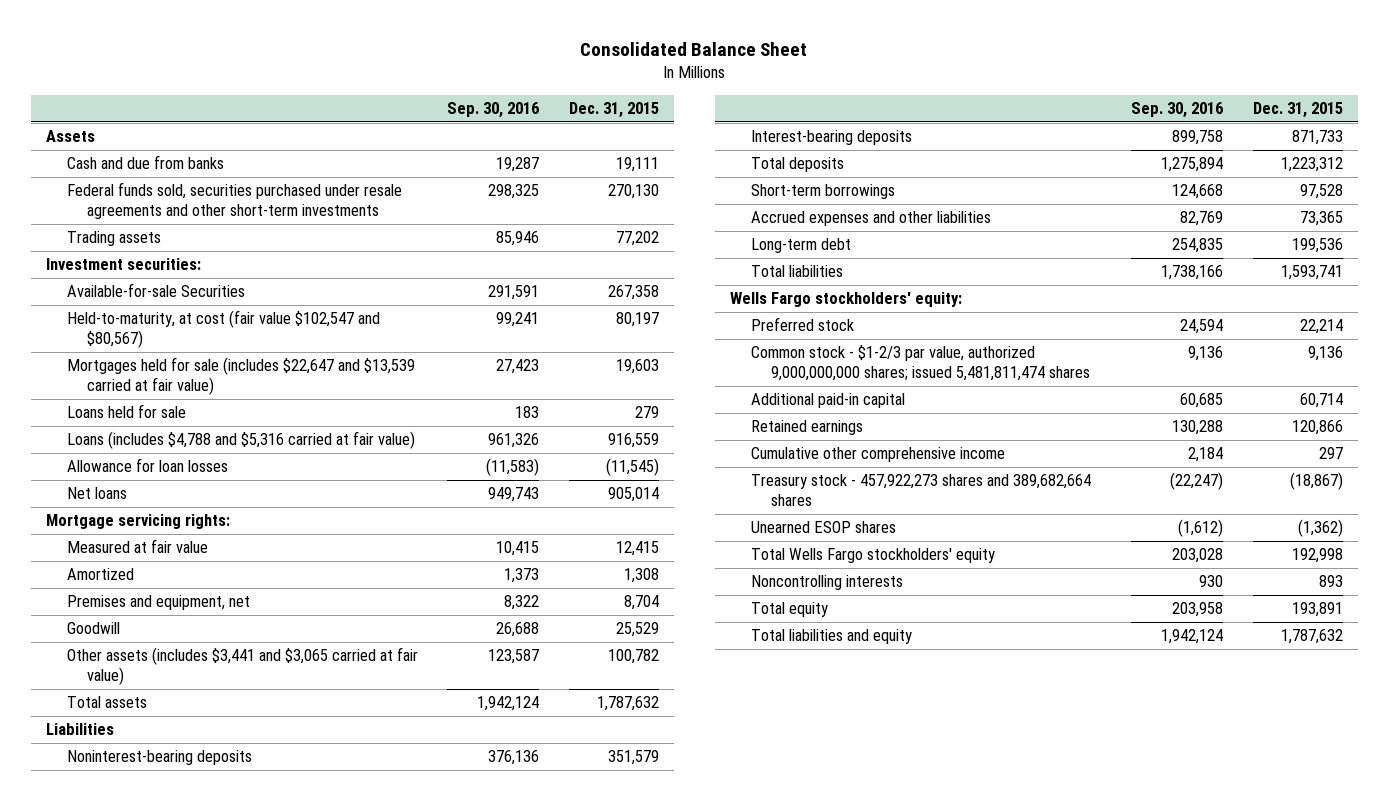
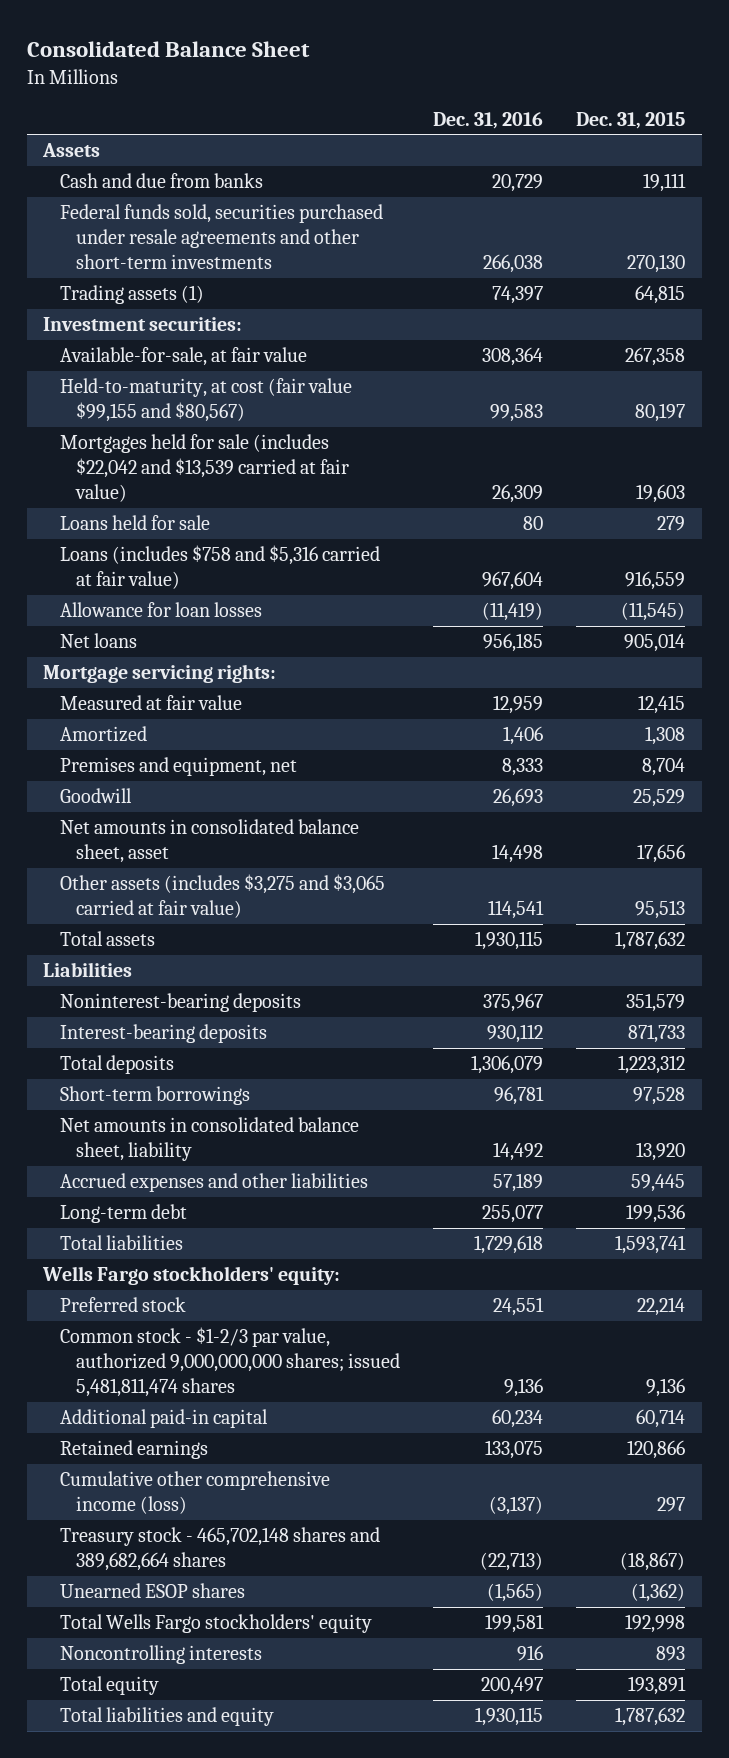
[447,101,540,118] Sep. 30, 2016 -> none
none -> [433,111,544,129] Dec. 31, 2016
[66,231,161,247] Trading assets -> [59,285,204,305] Trading assets (1)
[616,231,660,247] 77,202 -> [635,285,686,305] 64,815
[66,283,245,298] Available-for-sale Securities -> [59,347,307,367] Available-for-sale, at fair value
[66,310,380,349] Held-to-maturity, at cost (fair value $102,547 and $80,567) -> [59,378,352,422] Held-to-maturity, at cost (fair value $99,155 and $80,567)
[66,357,415,396] Mortgages held for sale (includes $22,647 and $13,539 carried at fair value) -> [59,434,349,502] Mortgages held for sale (includes $22,042 and $13,539 carried at fair value)
[66,431,415,450] Loans (includes $4,788 and $5,316 carried at fair value) -> [59,545,380,589] Loans (includes $758 and $5,316 carried at fair value)
none -> [59,819,359,863] Net amounts in consolidated balance sheet, asset
[66,647,418,686] Other assets (includes $3,441 and $3,065 carried at fair value) -> [59,874,385,918] Other assets (includes $3,275 and $3,065 carried at fair value)
[608,649,660,665] 100,782 -> [635,899,686,919] 95,513
none -> [59,1117,359,1161] Net amounts in consolidated balance sheet, liability
[1300,211,1344,227] 73,365 -> [631,1174,686,1193] 59,445
[750,447,1005,463] Cumulative other comprehensive income -> [59,1471,330,1514] Cumulative other comprehensive income (loss)
[750,474,1091,507] Treasury stock - 457,922,273 shares and 389,682,664 shares -> [59,1527,380,1571] Treasury stock - 465,702,148 shares and 389,682,664 shares

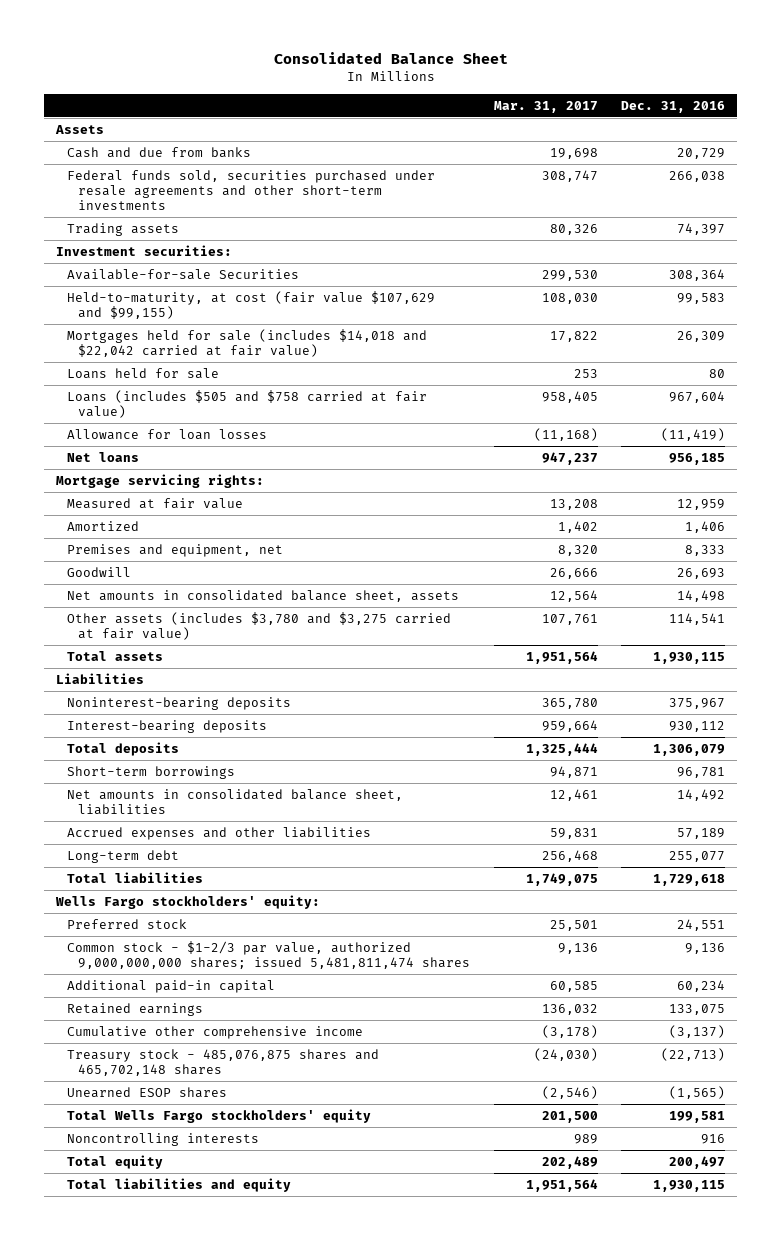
[576,111,686,129] Dec. 31, 2015 -> none
none -> [493,100,598,113] Mar. 31, 2017
[59,285,204,305] Trading assets (1) -> [67,222,180,236] Trading assets
[59,347,307,367] Available-for-sale, at fair value -> [67,268,300,280] Available-for-sale Securities
[59,378,352,422] Held-to-maturity, at cost (fair value $99,155 and $80,567) -> [67,290,436,319] Held-to-maturity, at cost (fair value $107,629 and $99,155)
[59,434,349,502] Mortgages held for sale (includes $22,042 and $13,539 carried at fair value) -> [67,328,428,357] Mortgages held for sale (includes $14,018 and $22,042 carried at fair value)
[59,545,380,589] Loans (includes $758 and $5,316 carried at fair value) -> [67,389,428,418] Loans (includes $505 and $758 carried at fair value)
[59,819,359,863] Net amounts in consolidated balance sheet, asset -> [67,589,460,602] Net amounts in consolidated balance sheet, assets
[59,874,385,918] Other assets (includes $3,275 and $3,065 carried at fair value) -> [67,611,452,640] Other assets (includes $3,780 and $3,275 carried at fair value)
[59,1117,359,1161] Net amounts in consolidated balance sheet, liability -> [67,788,404,815] Net amounts in consolidated balance sheet, liabilities
[59,1471,330,1514] Cumulative other comprehensive income (loss) -> [67,1025,364,1039] Cumulative other comprehensive income
[59,1527,380,1571] Treasury stock - 465,702,148 shares and 389,682,664 shares -> [67,1048,380,1076] Treasury stock - 485,076,875 shares and 465,702,148 shares

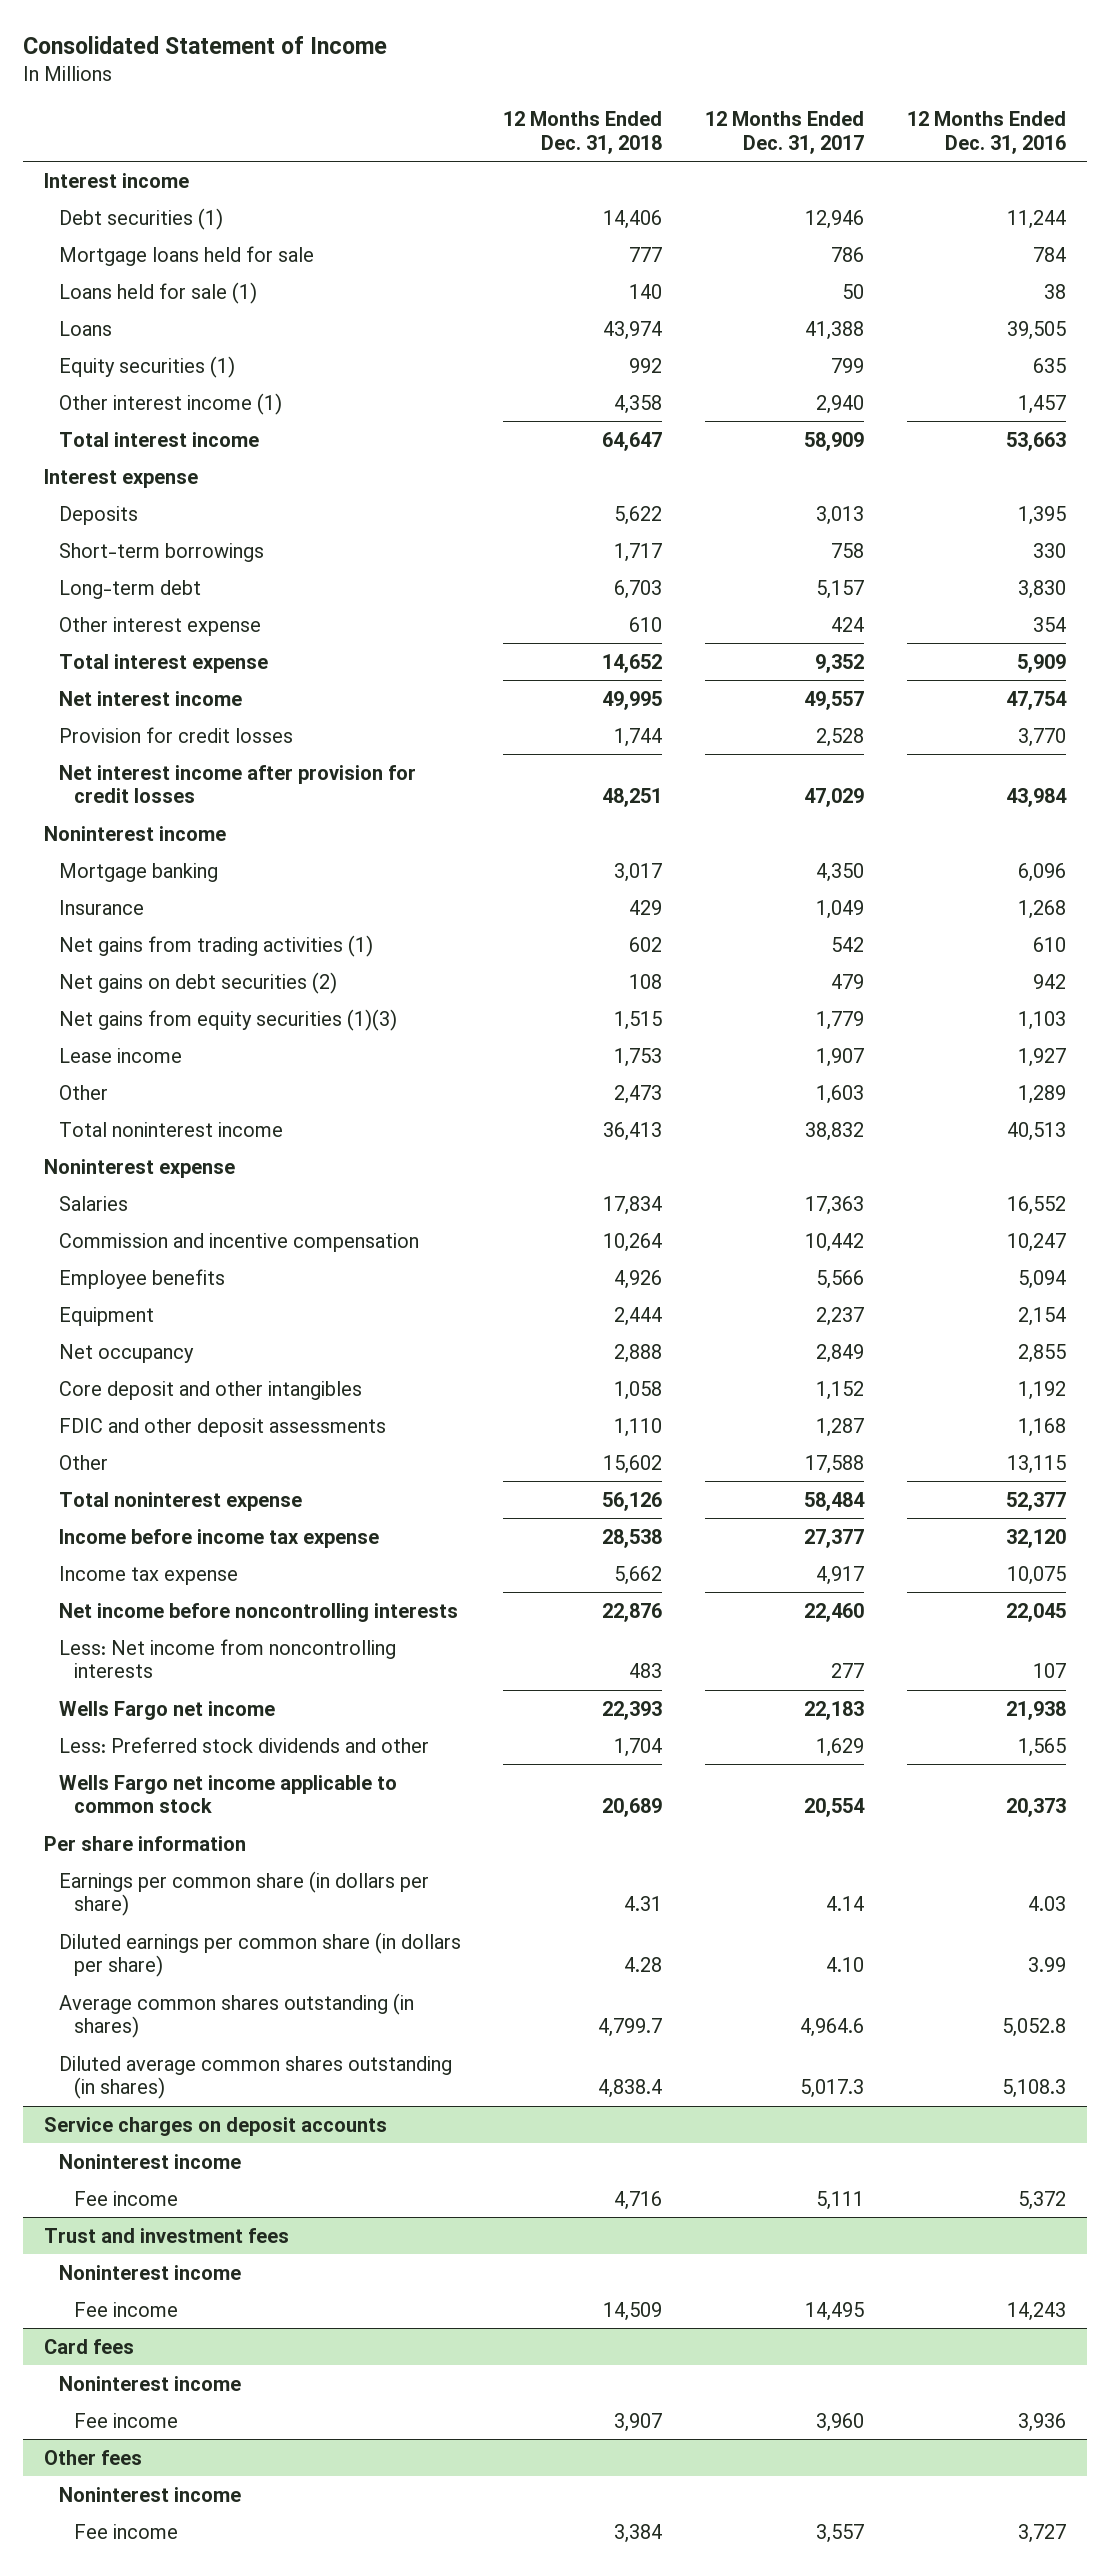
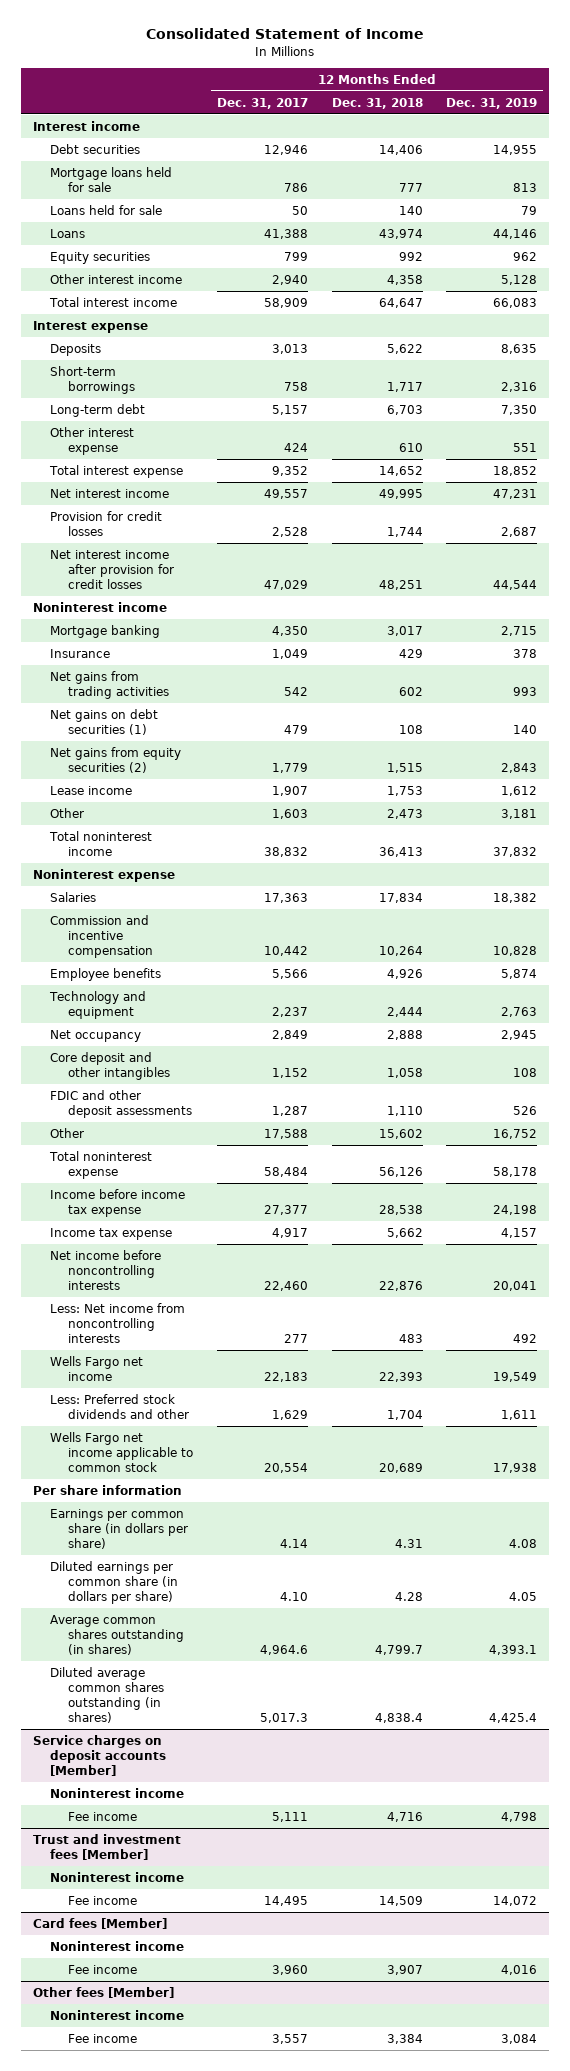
[906,111,1066,154] 12 Months Ended Dec. 31, 2016 -> none
none -> [446,97,538,109] Dec. 31, 2019
[58,207,223,230] Debt securities (1) -> [50,143,141,154] Debt securities
[58,281,257,304] Loans held for sale (1) -> [50,204,163,215] Loans held for sale
[58,355,235,378] Equity securities (1) -> [50,251,151,264] Equity securities
[58,392,282,415] Other interest income (1) -> [50,273,183,284] Other interest income
[58,934,373,957] Net gains from trading activities (1) -> [50,670,169,700] Net gains from trading activities
[58,971,337,994] Net gains on debt securities (2) -> [50,708,159,736] Net gains on debt securities (1)
[58,1008,397,1031] Net gains from equity securities (1)(3) -> [50,746,182,774] Net gains from equity securities (2)
[58,1306,154,1326] Equipment -> [49,990,147,1020] Technology and equipment
[43,2116,387,2136] Service charges on deposit accounts -> [32,1734,167,1777] Service charges on deposit accounts [Member]
[43,2227,289,2243] Trust and investment fees -> [32,1833,181,1861] Trust and investment fees [Member]
[43,2338,134,2354] Card fees -> [32,1917,167,1929] Card fees [Member]
[43,2449,142,2465] Other fees -> [32,1986,174,1998] Other fees [Member]

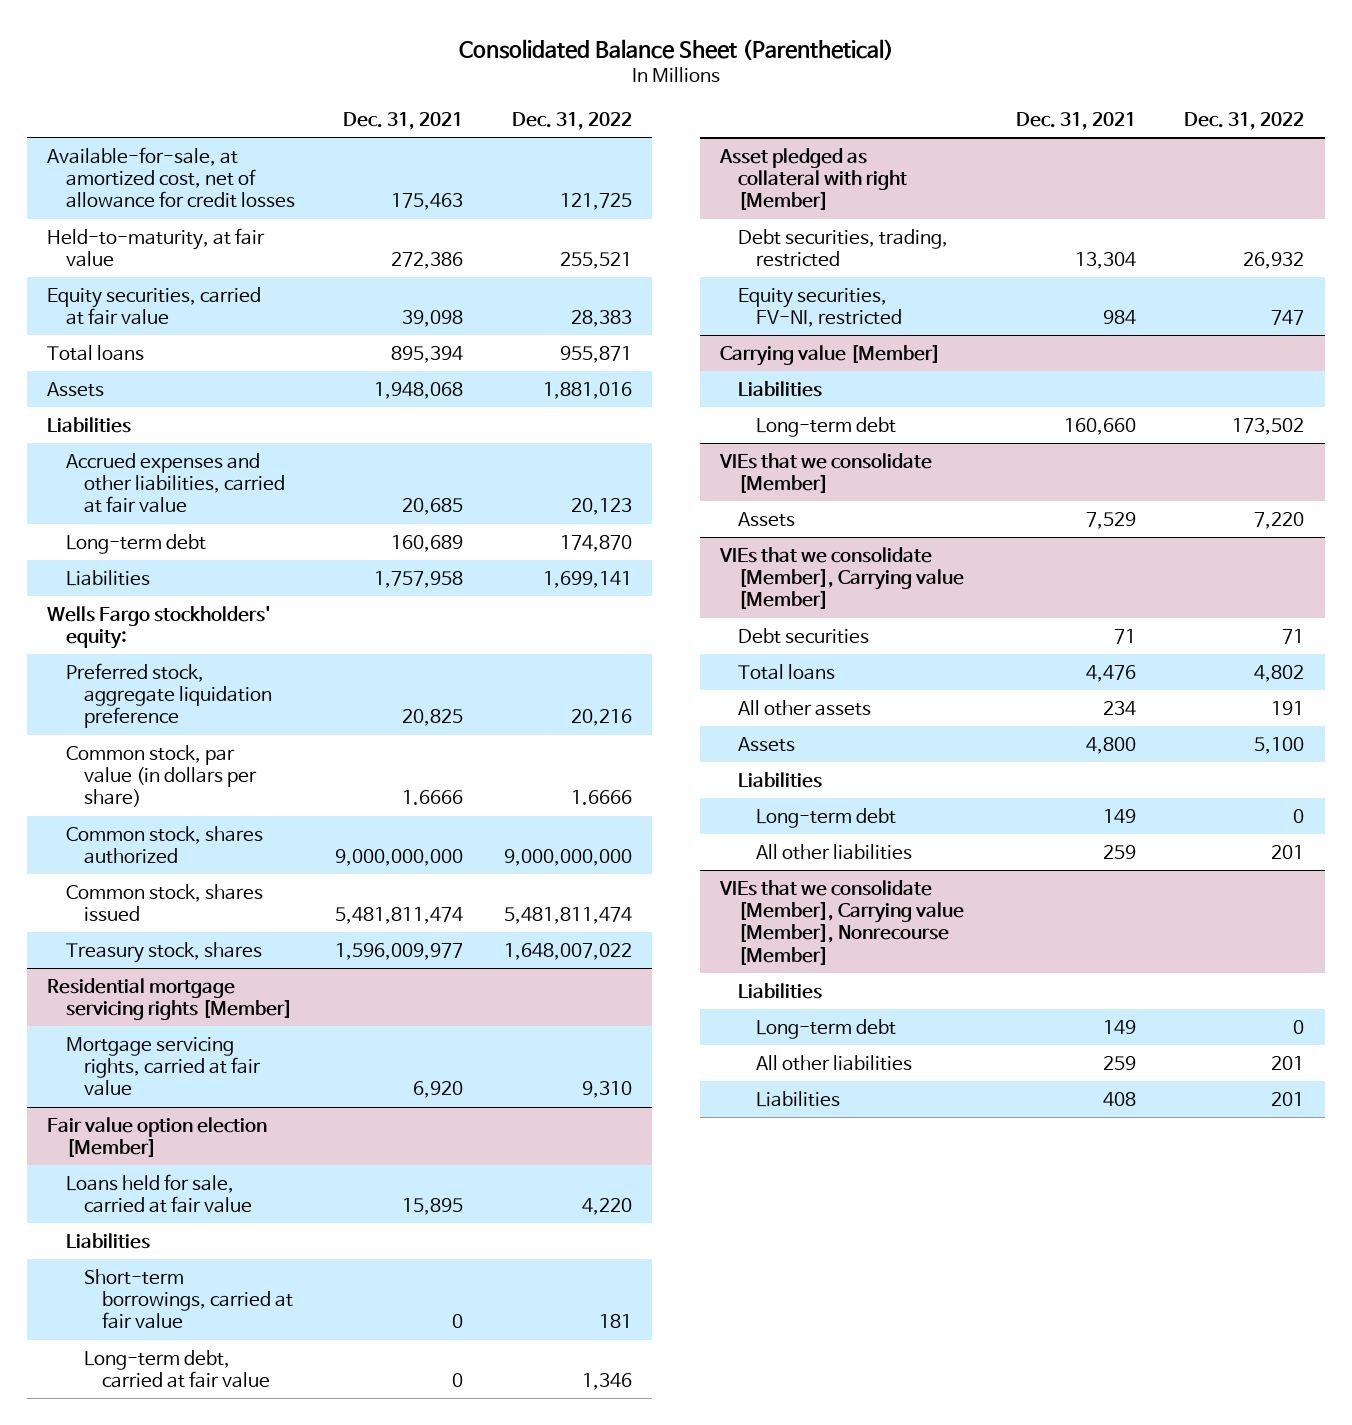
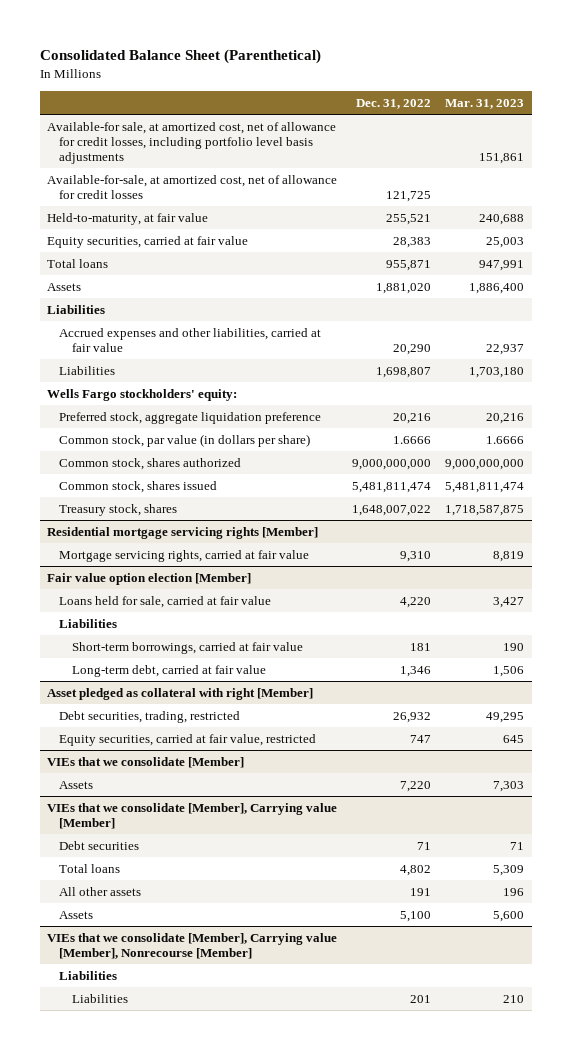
[343,111,464,130] Dec. 31, 2021 -> none
none -> [445,98,525,109] Mar. 31, 2023
none -> [47,121,337,165] Available-for sale, at amortized cost, net of allowance for credit losses, including portfolio level basis adjustments
[542,381,632,399] 1,881,016 -> [375,282,431,294] 1,881,020
[65,533,206,554] Long-term debt -> none
[570,498,632,516] 20,123 -> [392,343,431,355] 20,290
[542,570,632,588] 1,699,141 -> [375,366,431,378] 1,698,807
[719,343,940,366] Carrying value [Member] -> none
[738,380,823,397] Liabilities -> none
[756,416,897,437] Long-term debt -> none
[738,287,903,328] Equity securities, FV-NI, restricted -> [59,733,317,746] Equity securities, carried at fair value, restricted
[738,771,823,788] Liabilities -> none
[756,807,897,828] Long-term debt -> none
[756,843,913,860] All other liabilities -> none
[756,1018,897,1039] Long-term debt -> none
[756,1054,913,1071] All other liabilities -> none

